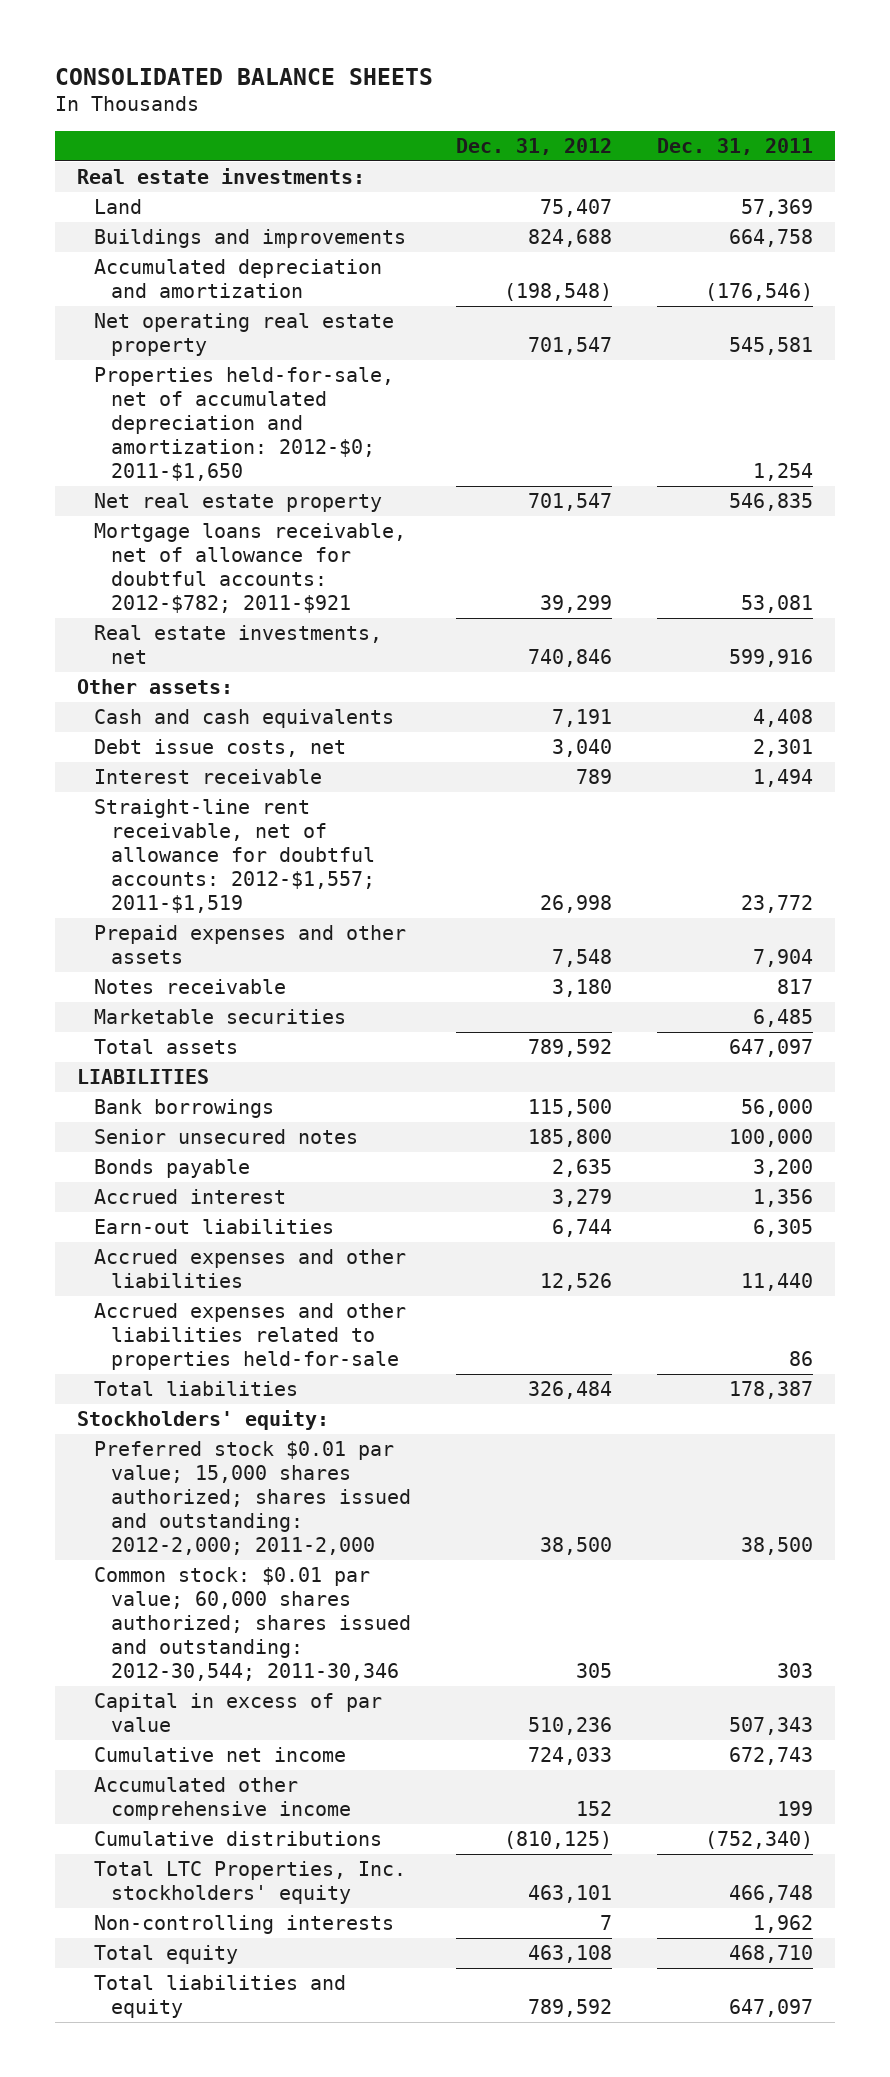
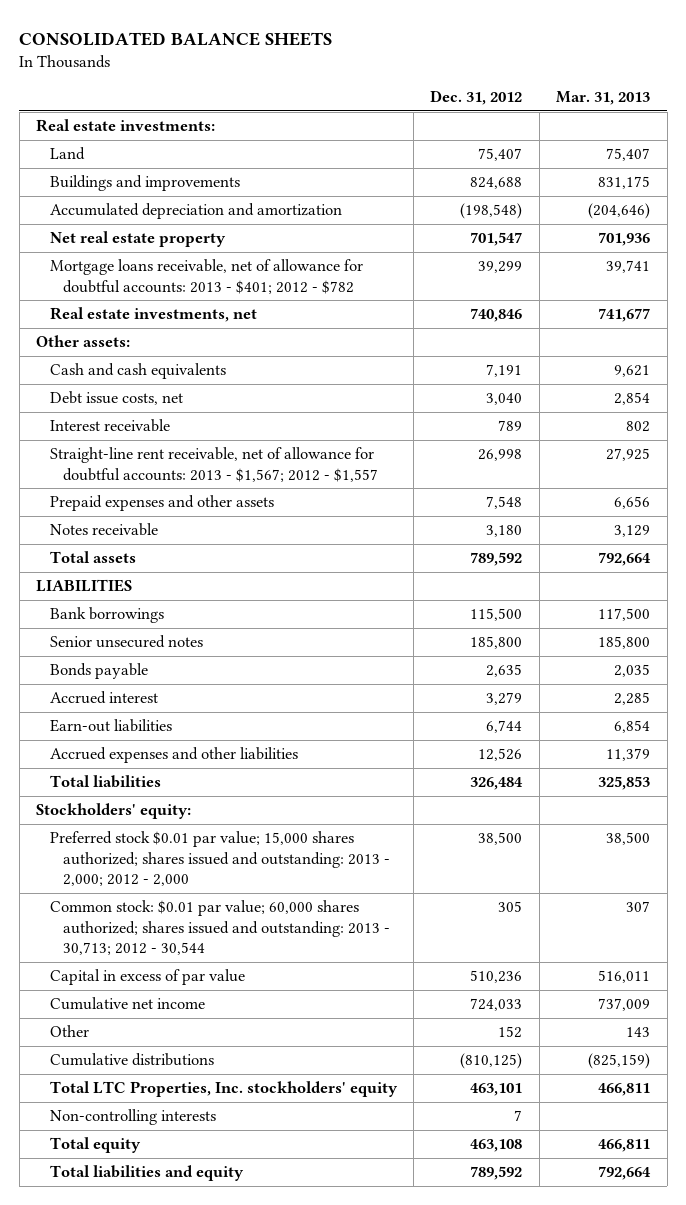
[656,138,813,156] Dec. 31, 2011 -> none
none -> [556,91,651,106] Mar. 31, 2013
[93,313,394,357] Net operating real estate property -> none
[93,367,394,481] Properties held-for-sale, net of accumulated depreciation and amortization: 2012-$0; 2011-$1,650 -> none
[93,523,406,613] Mortgage loans receivable, net of allowance for doubtful accounts: 2012-$782; 2011-$921 -> [49,259,363,294] Mortgage loans receivable, net of allowance for doubtful accounts: 2013 - $401; 2012 - $782
[93,799,375,913] Straight-line rent receivable, net of allowance for doubtful accounts: 2012-$1,557; 2011-$1,519 -> [49,447,378,482] Straight-line rent receivable, net of allowance for doubtful accounts: 2013 - $1,567; 2012 - $1,557
[93,1009,346,1025] Marketable securities -> none
[93,1303,406,1370] Accrued expenses and other liabilities related to properties held-for-sale -> none
[93,1441,411,1555] Preferred stock $0.01 par value; 15,000 shares authorized; shares issued and outstanding: 2012-2,000; 2011-2,000 -> [49,831,390,887] Preferred stock $0.01 par value; 15,000 shares authorized; shares issued and outstanding: 2013 - 2,000; 2012 - 2,000
[93,1567,411,1681] Common stock: $0.01 par value; 60,000 shares authorized; shares issued and outstanding: 2012-30,544; 2011-30,346 -> [49,900,390,956] Common stock: $0.01 par value; 60,000 shares authorized; shares issued and outstanding: 2013 - 30,713; 2012 - 30,544
[93,1777,351,1821] Accumulated other comprehensive income -> [49,1025,89,1038] Other

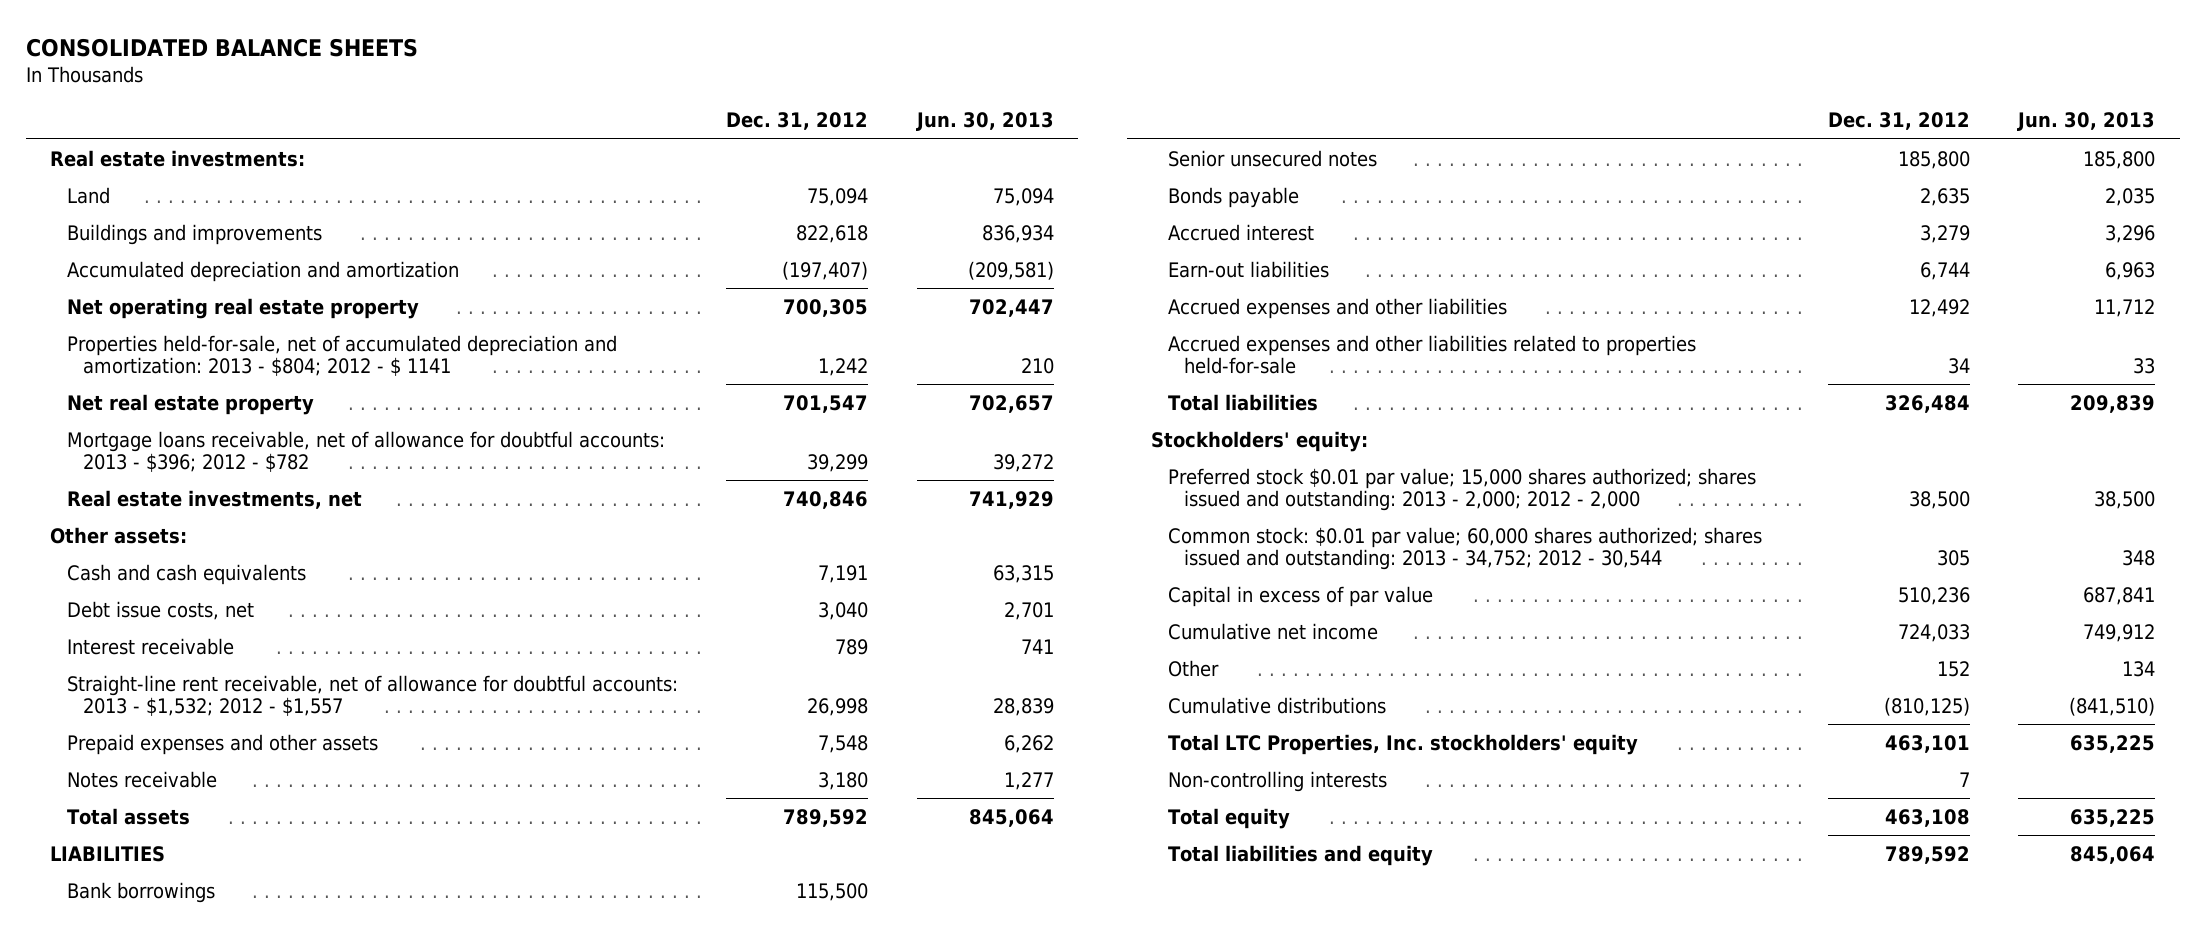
[556,91,651,106] Mar. 31, 2013 -> none
none -> [916,112,1055,132] Jun. 30, 2013
[478,148,523,162] 75,407 -> [807,187,869,206] 75,094
[470,177,523,190] 824,688 -> [796,224,869,243] 822,618
[460,203,523,220] (198,548) -> [782,260,869,280] (197,407)
none -> [66,297,419,319] Net operating real estate property
none -> [66,334,617,376] Properties held-for-sale, net of accumulated depreciation and amortization: 2013 - $804; 2012 - $ 1141
[49,259,363,294] Mortgage loans receivable, net of allowance for doubtful accounts: 2013 - $401; 2012 - $782 -> [66,430,665,472] Mortgage loans receivable, net of allowance for doubtful accounts: 2013 - $396; 2012 - $782
[49,447,378,482] Straight-line rent receivable, net of allowance for doubtful accounts: 2013 - $1,567; 2012 - $1,557 -> [66,674,678,716] Straight-line rent receivable, net of allowance for doubtful accounts: 2013 - $1,532; 2012 - $1,557
[478,748,523,762] 12,526 -> [1908,298,1970,317] 12,492
none -> [1167,334,1696,374] Accrued expenses and other liabilities related to properties held-for-sale
[49,900,390,956] Common stock: $0.01 par value; 60,000 shares authorized; shares issued and outstanding: 2013 - 30,713; 2012 - 30,544 -> [1167,526,1762,570] Common stock: $0.01 par value; 60,000 shares authorized; shares issued and outstanding: 2013 - 34,752; 2012 - 30,544

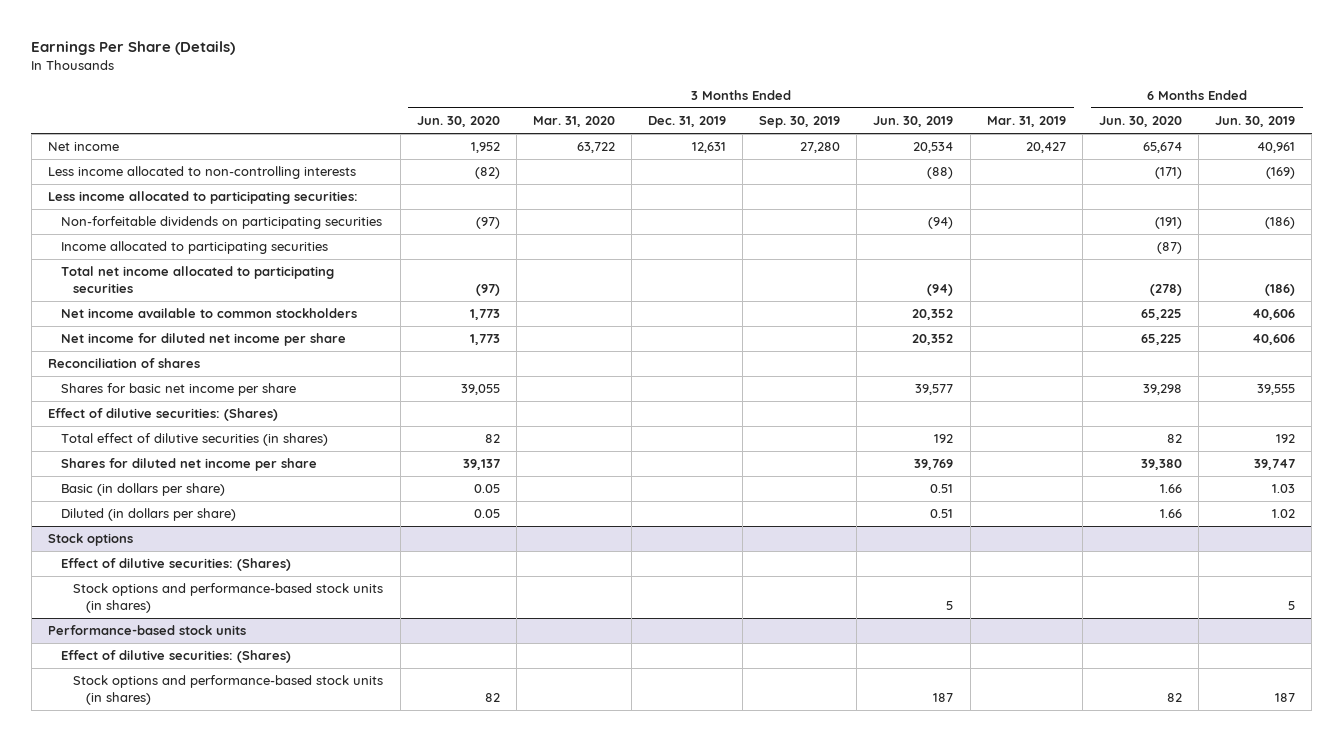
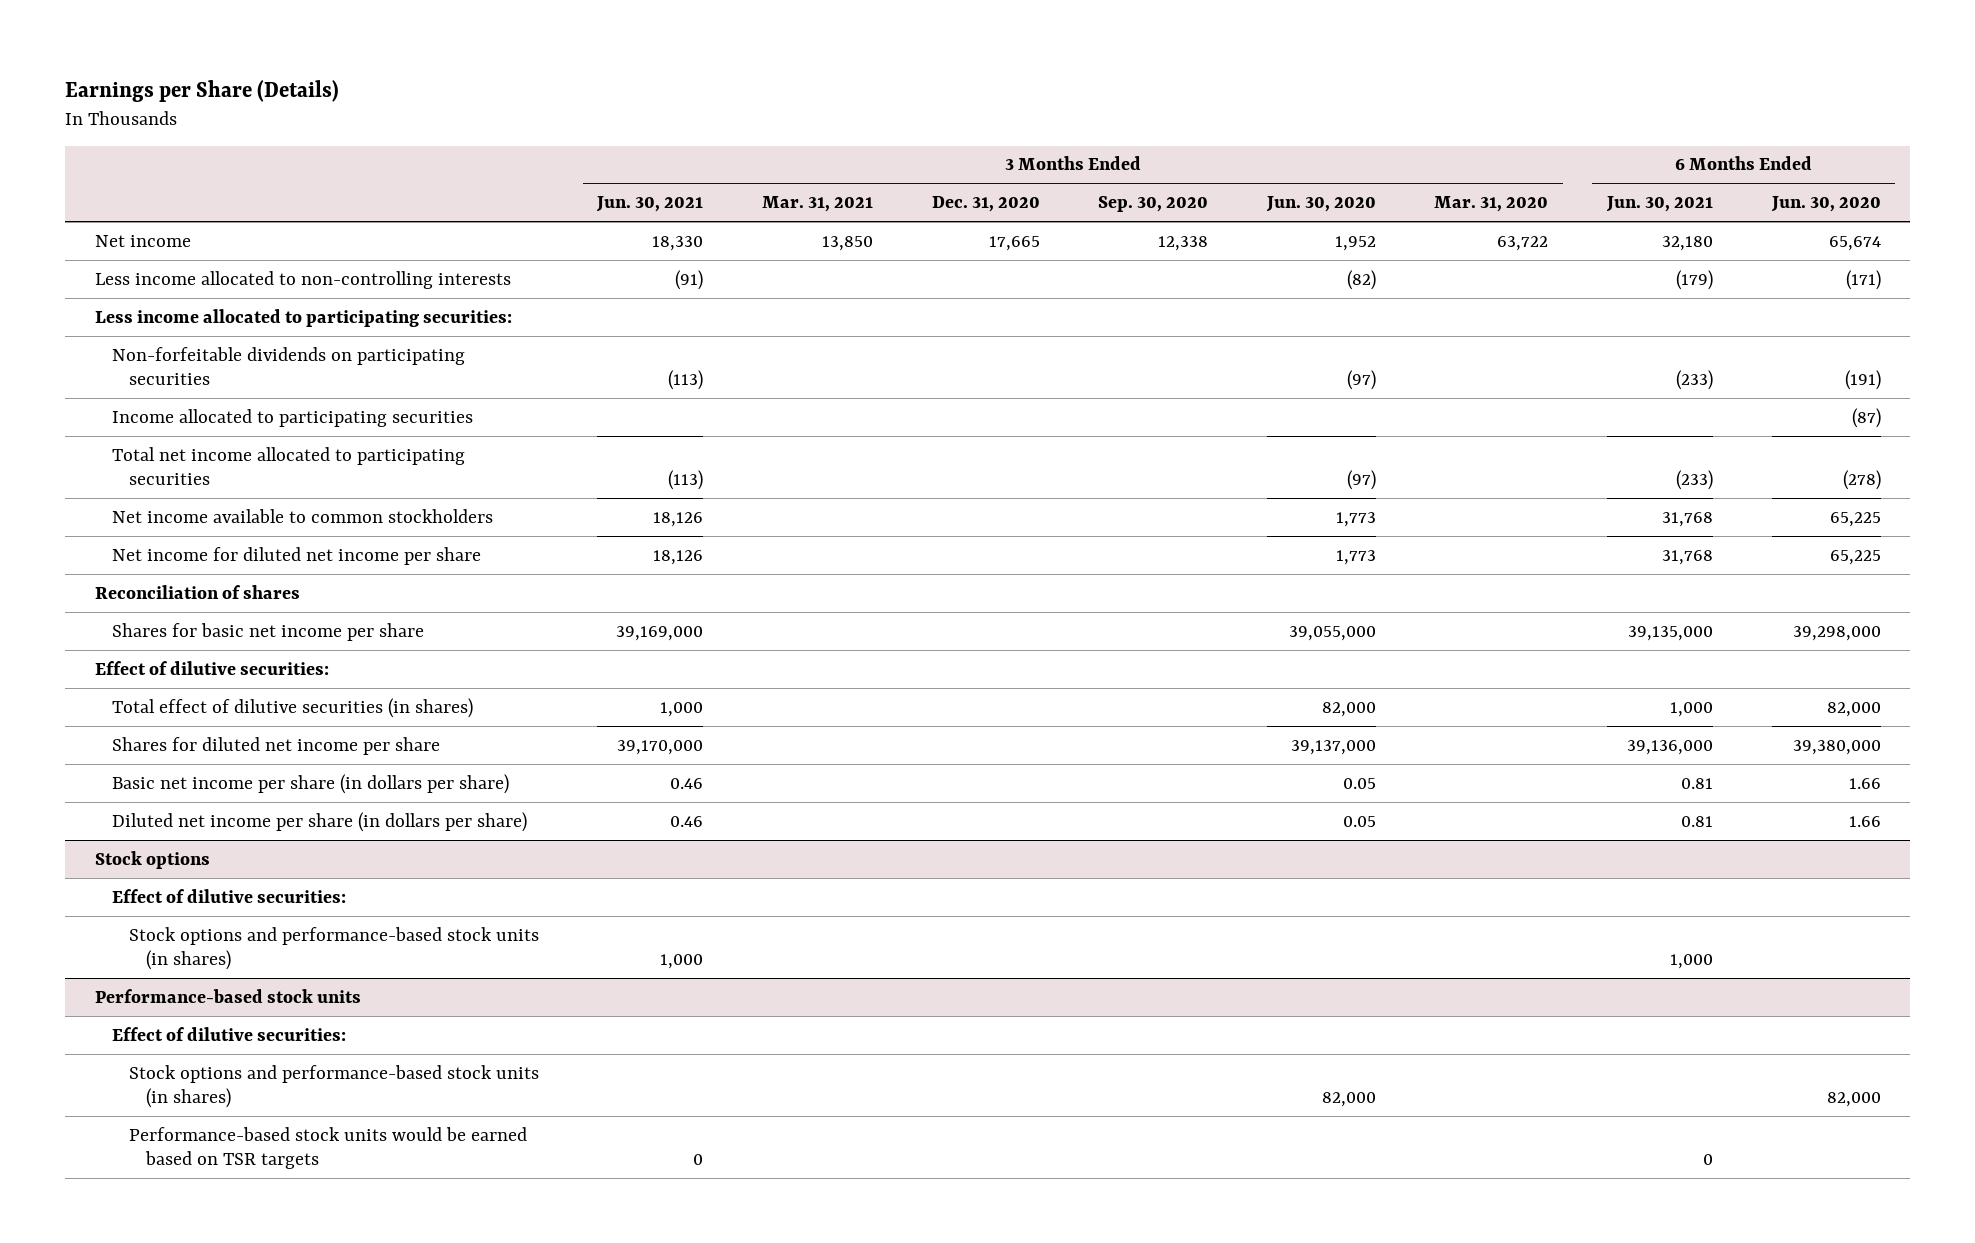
[31,40,236,55] Earnings Per Share (Details) -> [65,80,340,103] Earnings per Share (Details)
[648,116,727,128] Dec. 31, 2019 -> none
[759,116,841,129] Sep. 30, 2019 -> none
[873,116,954,128] Jun. 30, 2019 -> none
[986,116,1066,128] Mar. 31, 2019 -> none
[1215,116,1296,128] Jun. 30, 2019 -> none
none -> [596,196,704,213] Jun. 30, 2021
none -> [762,196,874,213] Mar. 31, 2021
none -> [931,196,1040,213] Dec. 31, 2020
none -> [1098,196,1209,213] Sep. 30, 2020
none -> [1606,196,1714,213] Jun. 30, 2021
[460,384,500,396] 39,055 -> [1288,625,1376,641] 39,055,000
[1142,384,1182,396] 39,298 -> [1792,625,1881,641] 39,298,000
[48,408,279,422] Effect of dilutive securities: (Shares) -> [94,660,329,675] Effect of dilutive securities:
[484,434,500,444] 82 -> [1321,701,1376,717] 82,000
[1166,434,1182,444] 82 -> [1826,701,1881,717] 82,000
[462,459,500,471] 39,137 -> [1290,739,1376,755] 39,137,000
[1140,459,1182,471] 39,380 -> [1792,739,1881,755] 39,380,000
[60,483,225,497] Basic (in dollars per share) -> [111,773,509,794] Basic net income per share (in dollars per share)
[60,508,236,522] Diluted (in dollars per share) -> [111,811,527,832] Diluted net income per share (in dollars per share)
[60,558,291,572] Effect of dilutive securities: (Shares) -> [111,888,346,903] Effect of dilutive securities:
[60,650,291,664] Effect of dilutive securities: (Shares) -> [111,1026,346,1041] Effect of dilutive securities:
[484,692,500,702] 82 -> [1321,1091,1376,1107] 82,000
[1166,692,1182,702] 82 -> [1826,1091,1881,1107] 82,000
none -> [128,1126,527,1169] Performance-based stock units would be earned based on TSR targets

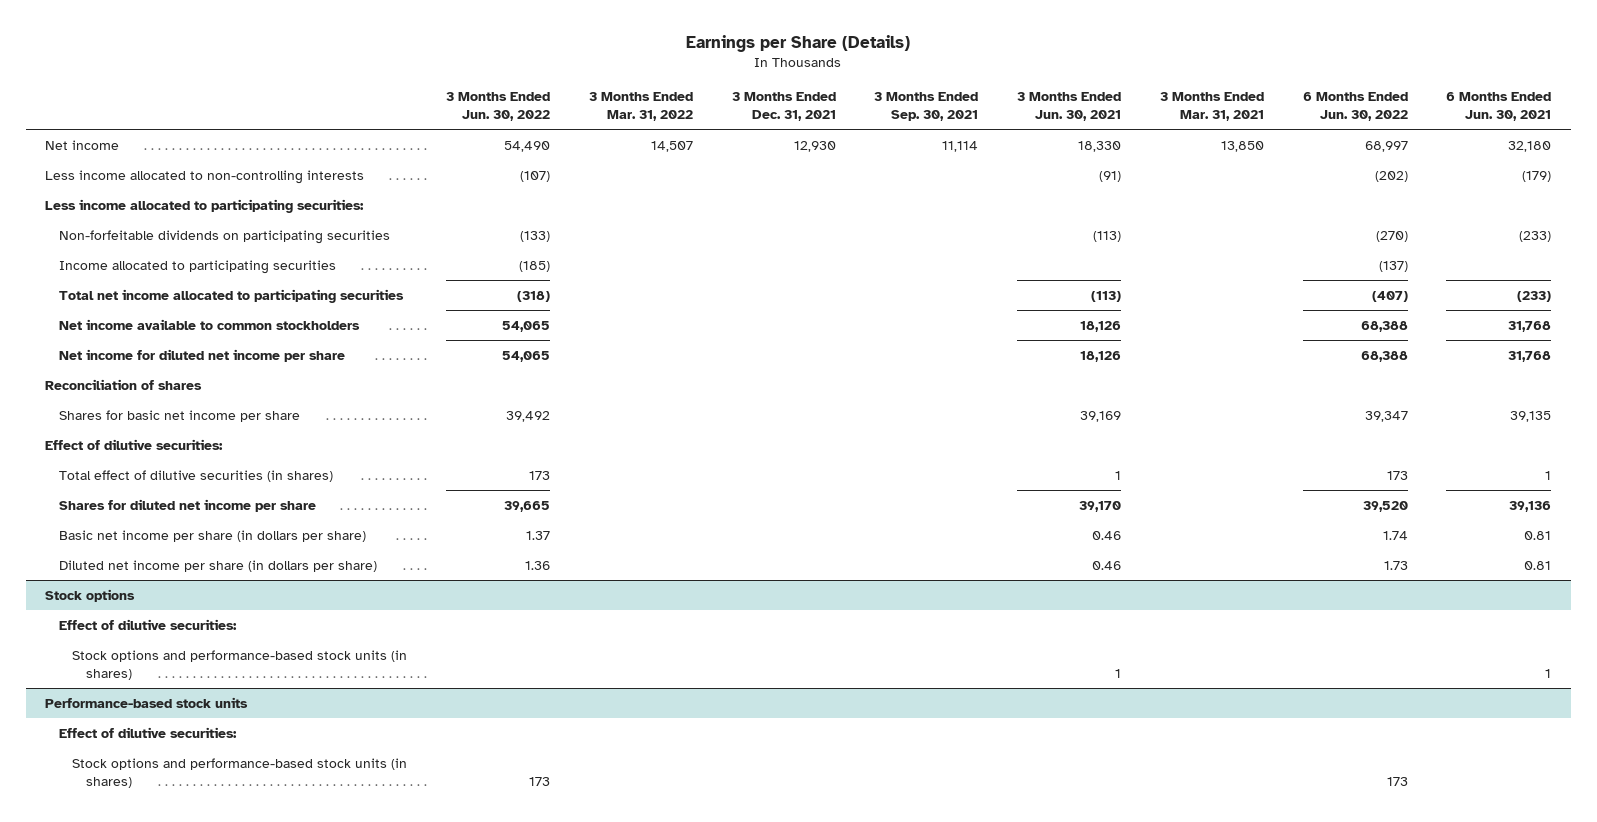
[931,196,1040,213] Dec. 31, 2020 -> none
[1098,196,1209,213] Sep. 30, 2020 -> none
[1265,196,1376,213] Jun. 30, 2020 -> none
[1434,196,1549,213] Mar. 31, 2020 -> none
[1770,196,1881,213] Jun. 30, 2020 -> none
none -> [446,91,551,122] 3 Months Ended Jun. 30, 2022
none -> [588,91,693,122] 3 Months Ended Mar. 31, 2022
none -> [731,91,836,122] 3 Months Ended Dec. 31, 2021
none -> [874,91,979,122] 3 Months Ended Sep. 30, 2021
none -> [1302,91,1408,122] 6 Months Ended Jun. 30, 2022
[616,625,704,641] 39,169,000 -> [1080,410,1122,422] 39,169
[1628,625,1714,641] 39,135,000 -> [1510,410,1552,422] 39,135
[660,701,704,717] 1,000 -> [1115,470,1122,480] 1
[1670,701,1714,717] 1,000 -> [1545,470,1552,480] 1
[617,739,704,755] 39,170,000 -> [1079,500,1122,512] 39,170
[1627,739,1714,755] 39,136,000 -> [1509,500,1552,512] 39,136
[660,953,704,969] 1,000 -> [1115,668,1122,678] 1
[1670,953,1714,969] 1,000 -> [1545,668,1552,678] 1
[128,1126,527,1169] Performance-based stock units would be earned based on TSR targets -> none

